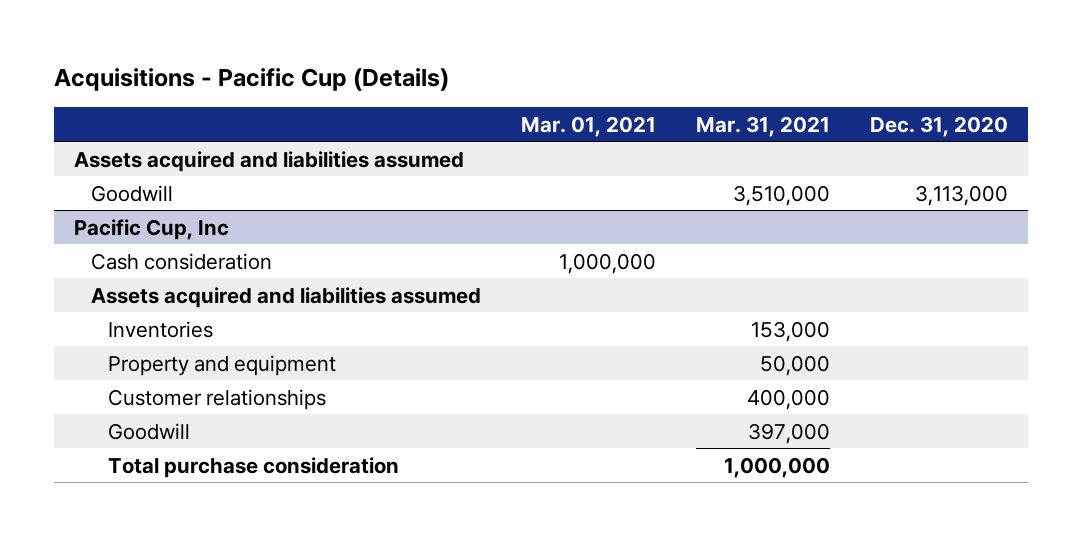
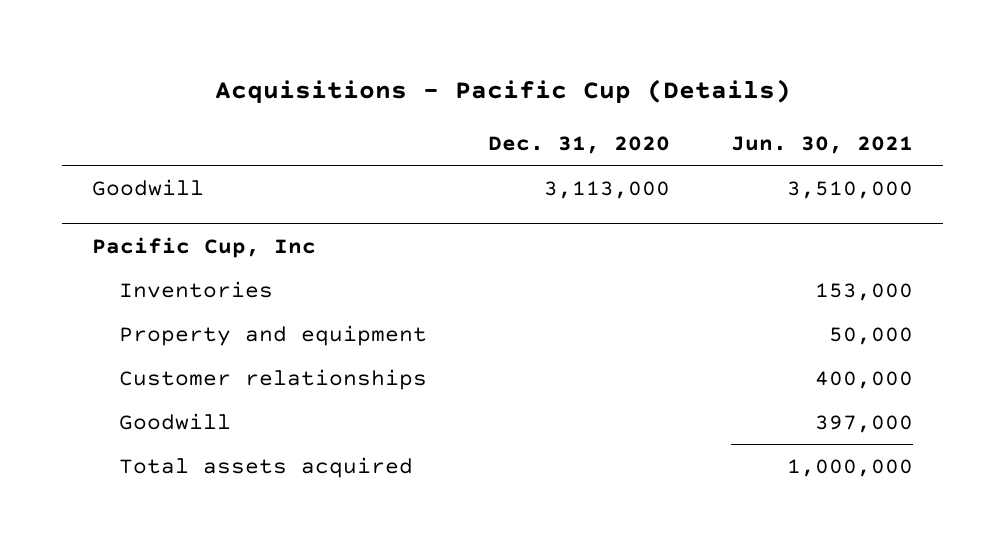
[521,115,657,137] Mar. 01, 2021 -> none
[696,115,831,137] Mar. 31, 2021 -> none
none -> [730,136,913,155] Jun. 30, 2021
[73,150,464,172] Assets acquired and liabilities assumed -> none
[91,252,273,270] Cash consideration -> none
[91,286,482,308] Assets acquired and liabilities assumed -> none
[108,456,400,478] Total purchase consideration -> [119,456,414,478] Total assets acquired

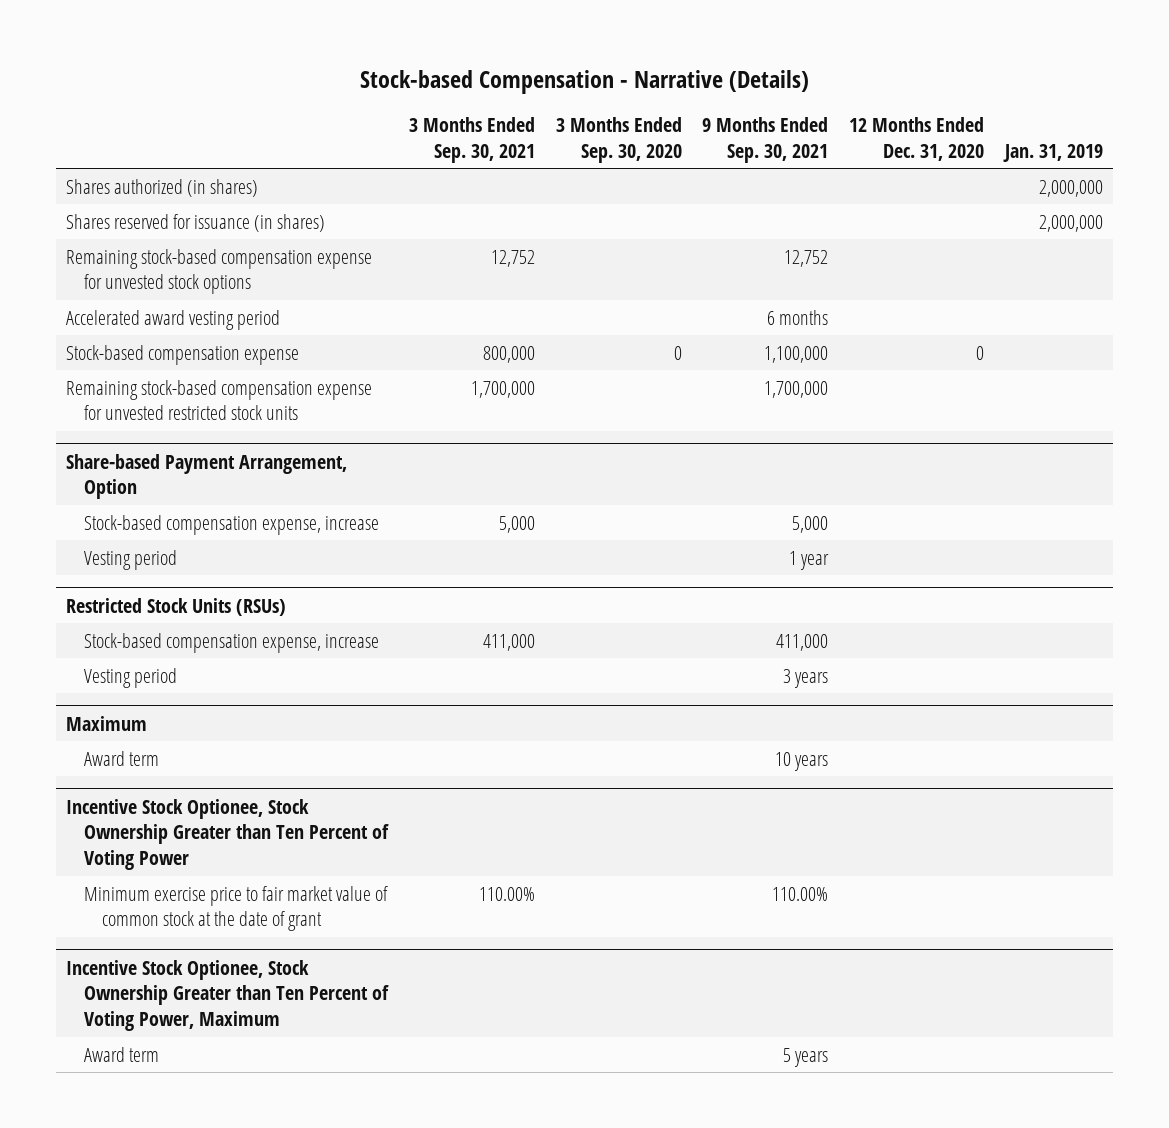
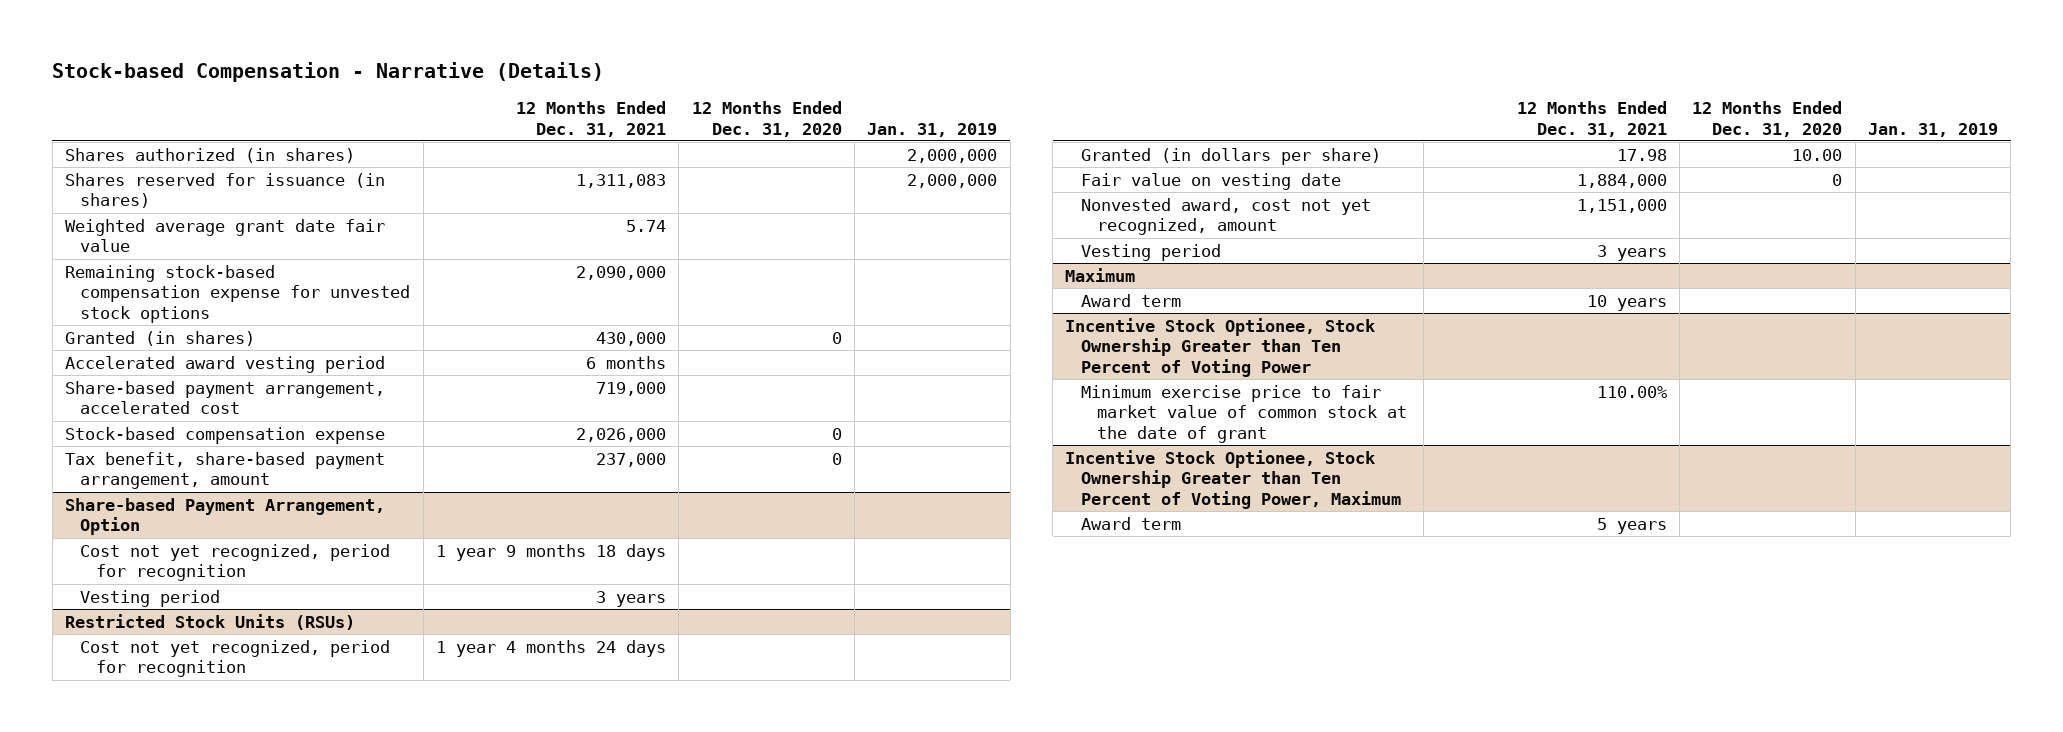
[408,117,535,164] 3 Months Ended Sep. 30, 2021 -> none
[555,117,682,164] 3 Months Ended Sep. 30, 2020 -> none
[702,117,829,164] 9 Months Ended Sep. 30, 2021 -> none
none -> [516,100,667,137] 12 Months Ended Dec. 31, 2021
none -> [64,218,385,253] Weighted average grant date fair value
none -> [64,330,255,346] Granted (in shares)
none -> [64,380,385,415] Share-based payment arrangement, accelerated cost
[66,379,373,421] Remaining stock-based compensation expense for unvested restricted stock units -> none
none -> [64,451,385,490] Tax benefit, share-based payment arrangement, amount
[84,514,380,535] Stock-based compensation expense, increase -> none
none -> [80,543,391,582] Cost not yet recognized, period for recognition
[84,632,380,653] Stock-based compensation expense, increase -> none
none -> [80,639,391,678] Cost not yet recognized, period for recognition
none -> [1081,147,1382,165] Granted (in dollars per share)
none -> [1081,172,1342,190] Fair value on vesting date
none -> [1081,197,1372,236] Nonvested award, cost not yet recognized, amount

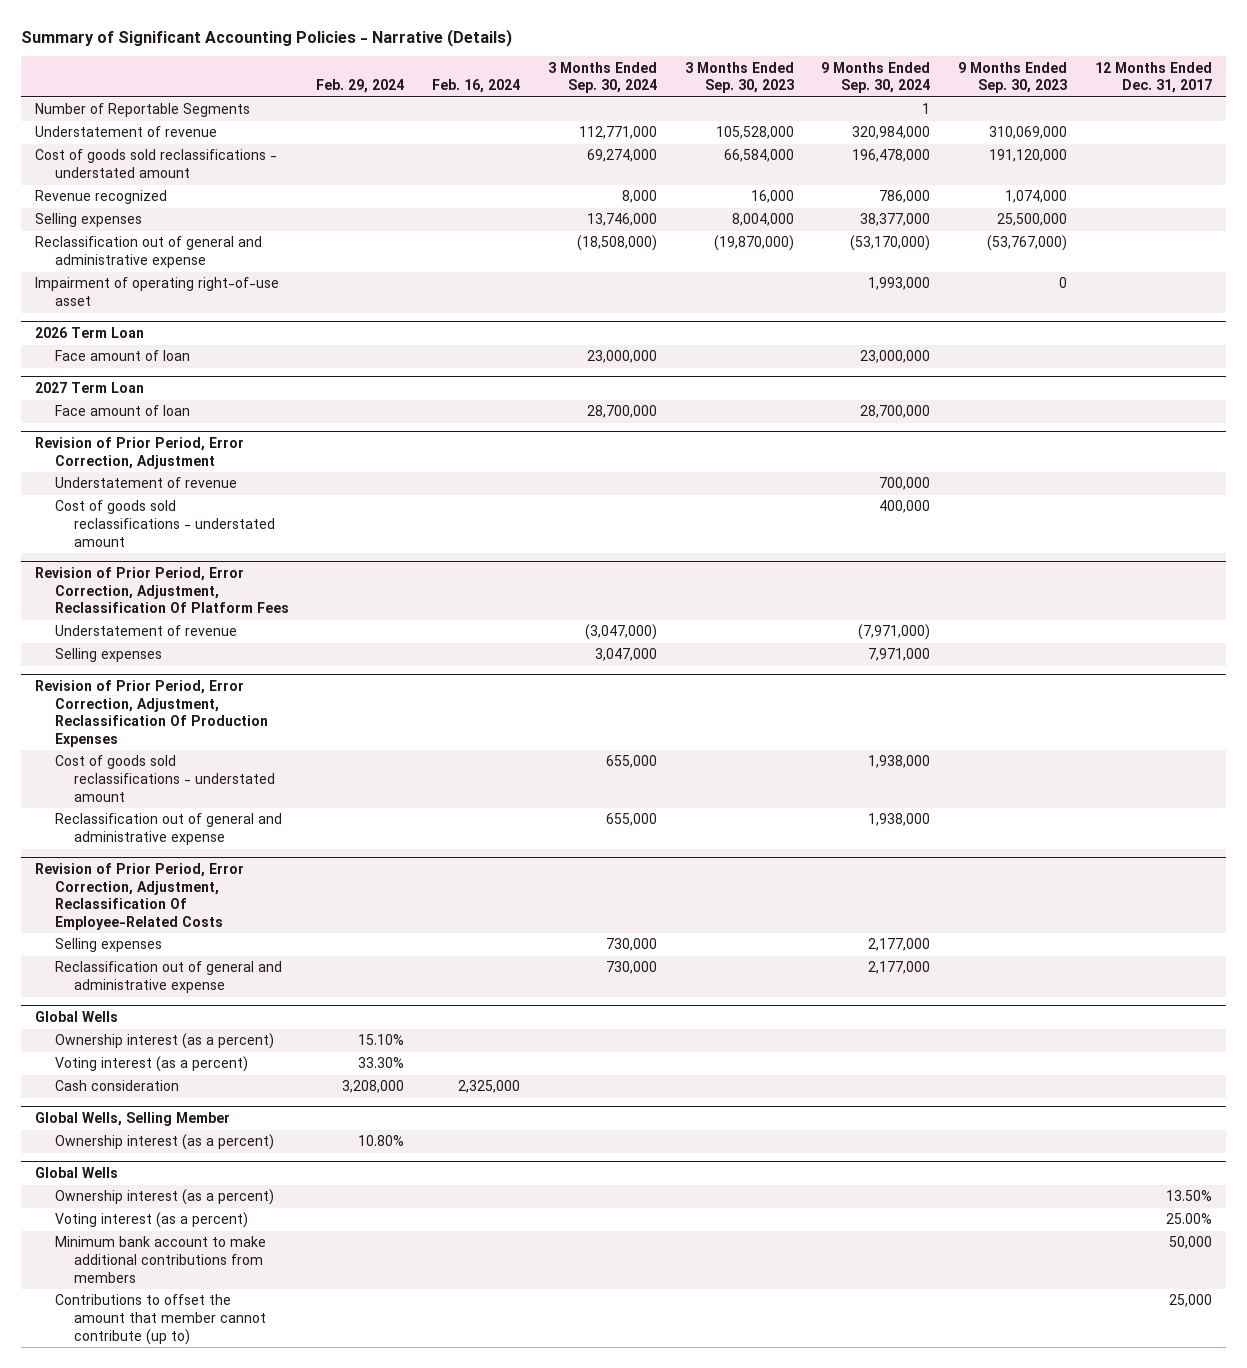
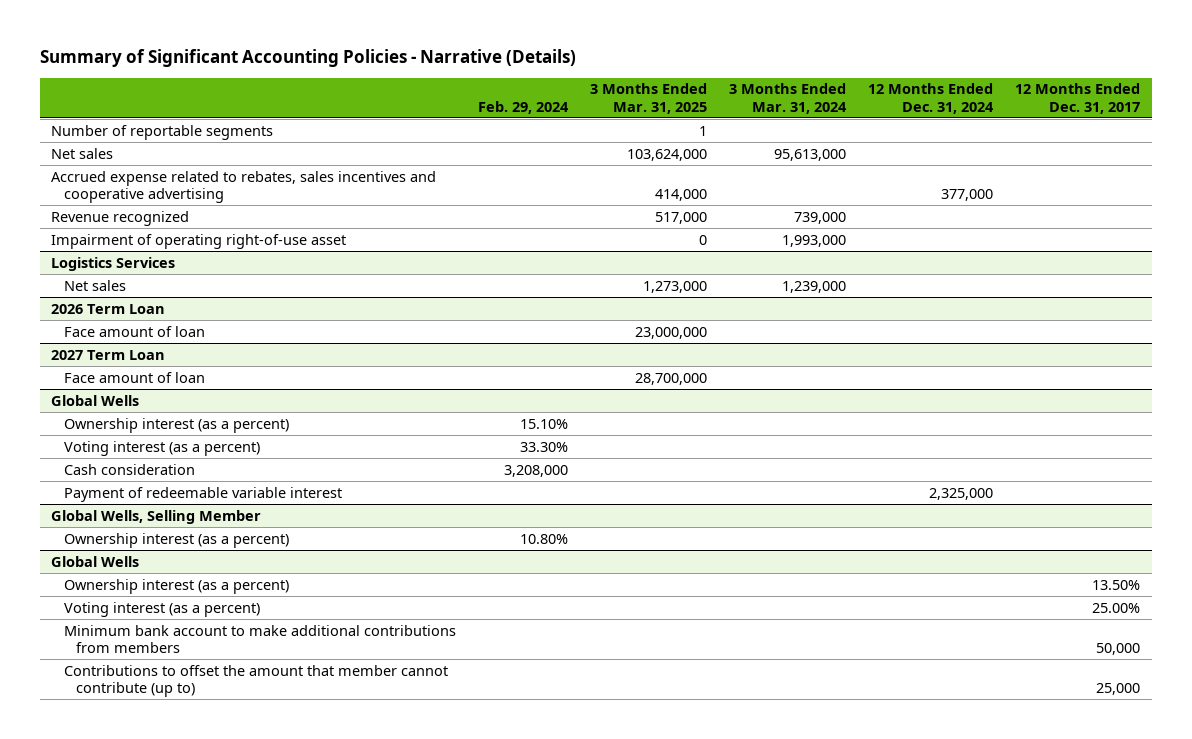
[432,79,521,94] Feb. 16, 2024 -> none
[547,61,657,94] 3 Months Ended Sep. 30, 2024 -> none
[684,61,794,94] 3 Months Ended Sep. 30, 2023 -> none
[821,61,931,94] 9 Months Ended Sep. 30, 2024 -> none
[958,61,1068,94] 9 Months Ended Sep. 30, 2023 -> none
none -> [590,83,708,114] 3 Months Ended Mar. 31, 2025
none -> [729,83,848,114] 3 Months Ended Mar. 31, 2024
none -> [868,83,995,114] 12 Months Ended Dec. 31, 2024
[34,149,277,178] Cost of goods sold reclassifications - understated amount -> none
[34,103,250,118] Number of Reportable Segments -> [51,124,274,140] Number of reportable segments
[34,126,217,138] Understatement of revenue -> [51,147,114,159] Net sales
none -> [51,170,437,204] Accrued expense related to rebates, sales incentives and cooperative advertising
[34,213,142,228] Selling expenses -> none
[34,236,262,268] Reclassification out of general and administrative expense -> none
none -> [51,256,176,271] Logistics Services
none -> [63,279,126,291] Net sales
[34,437,244,469] Revision of Prior Period, Error Correction, Adjustment -> none
[54,477,237,489] Understatement of revenue -> none
[54,500,276,547] Cost of goods sold reclassifications - understated amount -> none
[34,567,289,614] Revision of Prior Period, Error Correction, Adjustment, Reclassification Of Platform Fees -> none
[54,625,237,637] Understatement of revenue -> none
[54,648,162,663] Selling expenses -> none
[34,680,268,747] Revision of Prior Period, Error Correction, Adjustment, Reclassification Of Production Expenses -> none
[54,755,276,802] Cost of goods sold reclassifications - understated amount -> none
[54,813,282,845] Reclassification out of general and administrative expense -> none
[34,863,244,930] Revision of Prior Period, Error Correction, Adjustment, Reclassification Of Employee-Related Costs -> none
[54,938,162,953] Selling expenses -> none
[54,961,282,993] Reclassification out of general and administrative expense -> none
none -> [63,486,342,502] Payment of redeemable variable interest

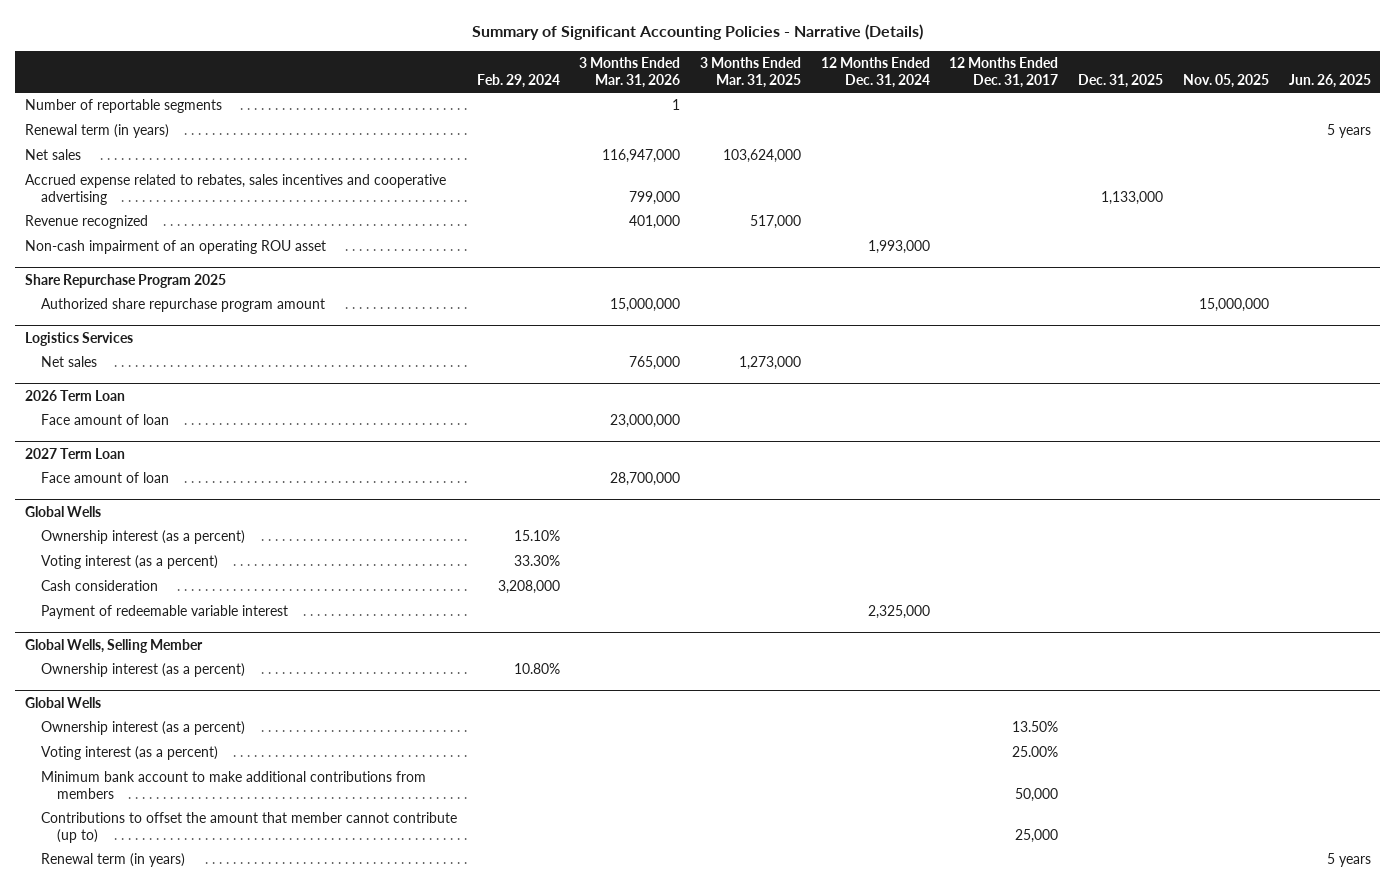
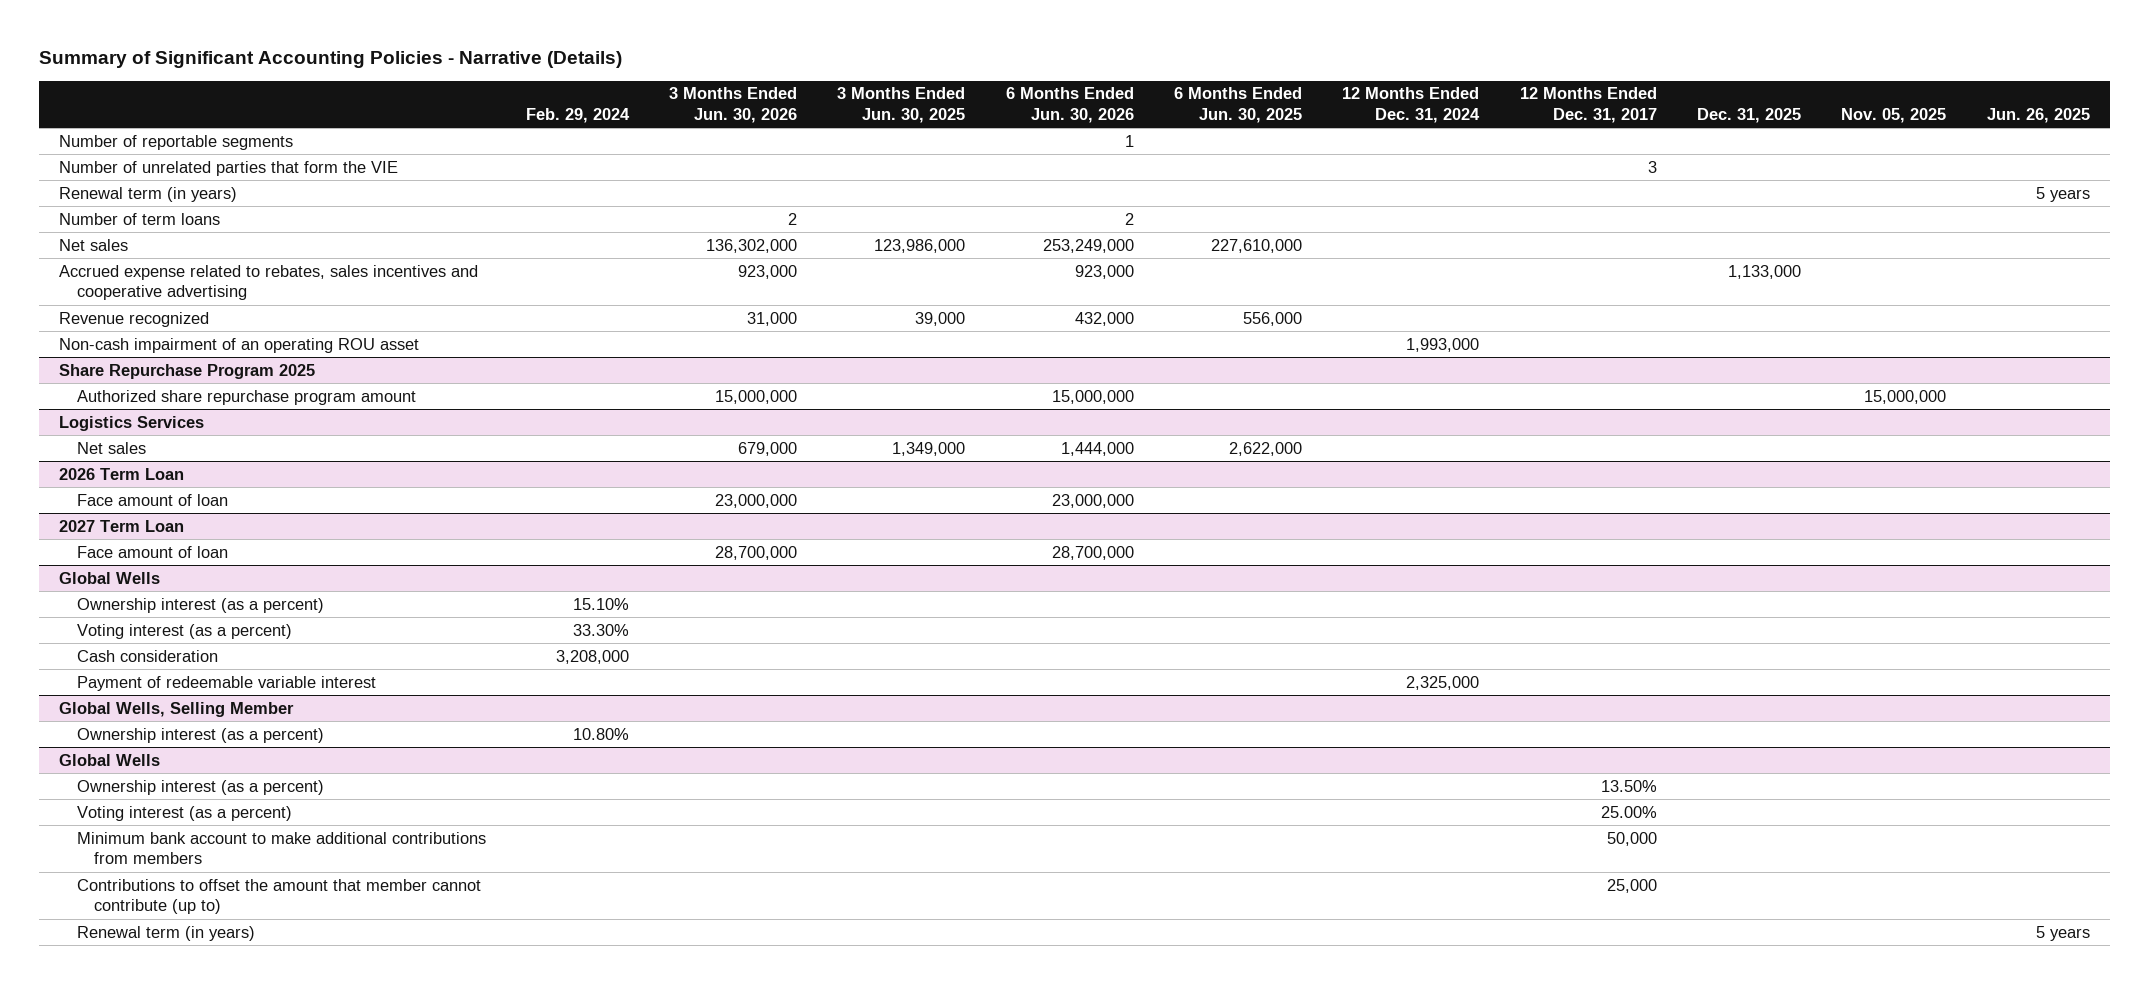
[579,57,681,88] 3 Months Ended Mar. 31, 2026 -> none
[700,57,802,88] 3 Months Ended Mar. 31, 2025 -> none
none -> [669,87,798,124] 3 Months Ended Jun. 30, 2026
none -> [837,87,966,124] 3 Months Ended Jun. 30, 2025
none -> [1005,87,1134,124] 6 Months Ended Jun. 30, 2026
none -> [1174,87,1303,124] 6 Months Ended Jun. 30, 2025
none -> [58,160,398,176] Number of unrelated parties that form the VIE
none -> [58,212,220,225] Number of term loans

